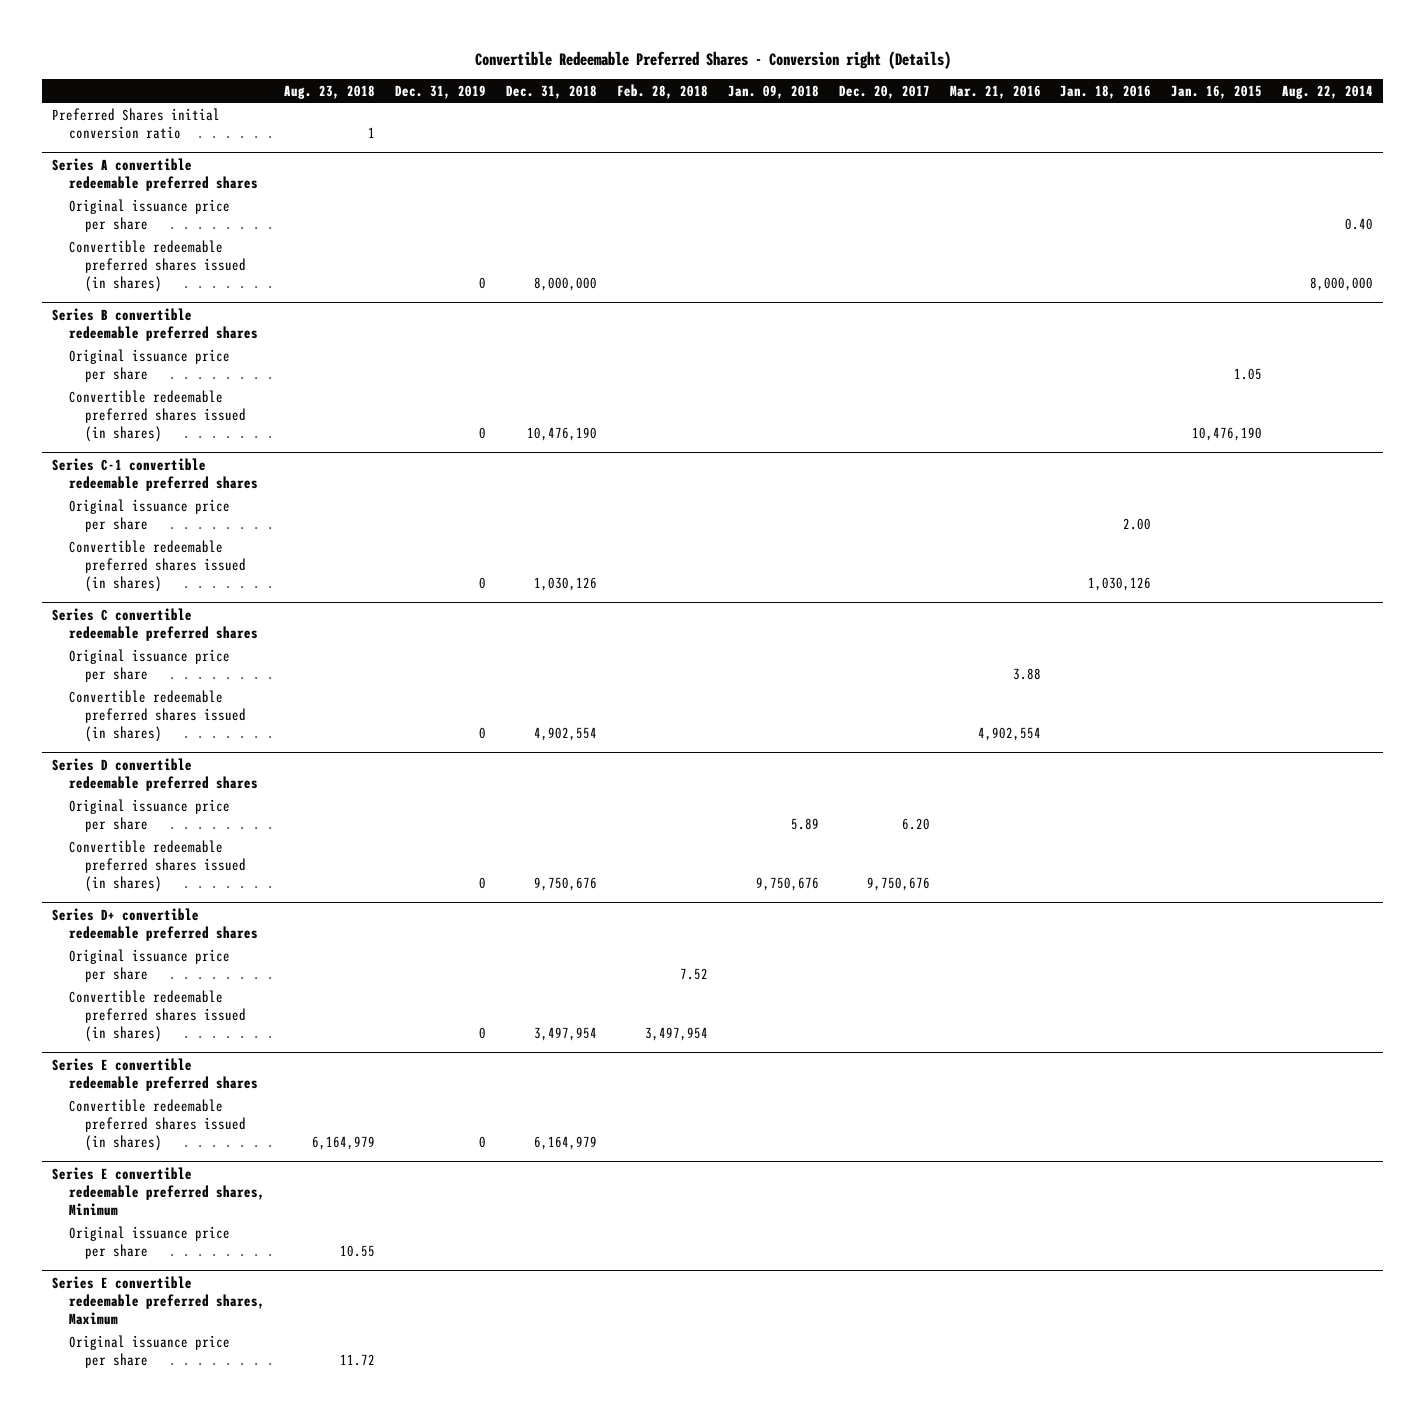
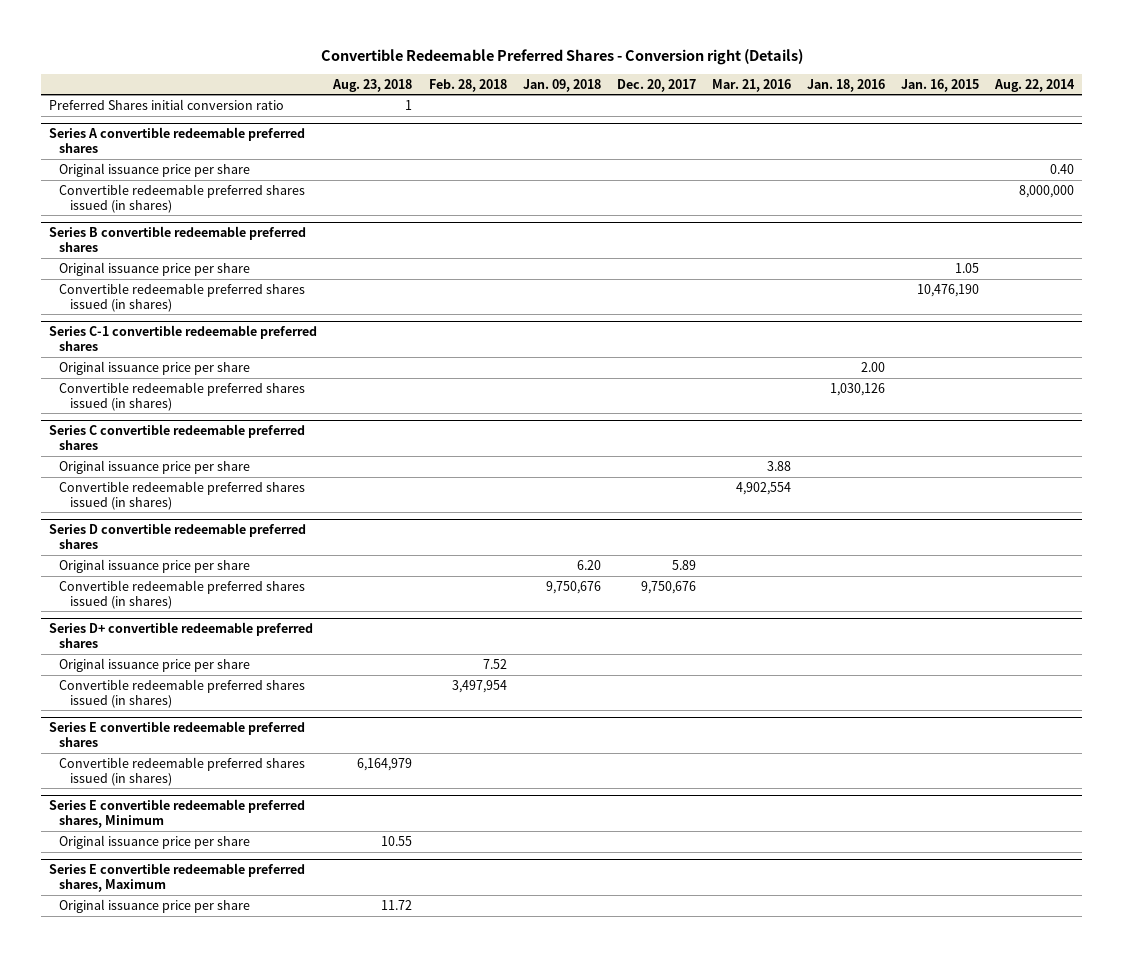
[395,84,487,99] Dec. 31, 2019 -> none
[506,84,598,99] Dec. 31, 2018 -> none
[790,817,819,830] 5.89 -> [576,559,601,570] 6.20
[901,817,930,830] 6.20 -> [671,559,696,570] 5.89

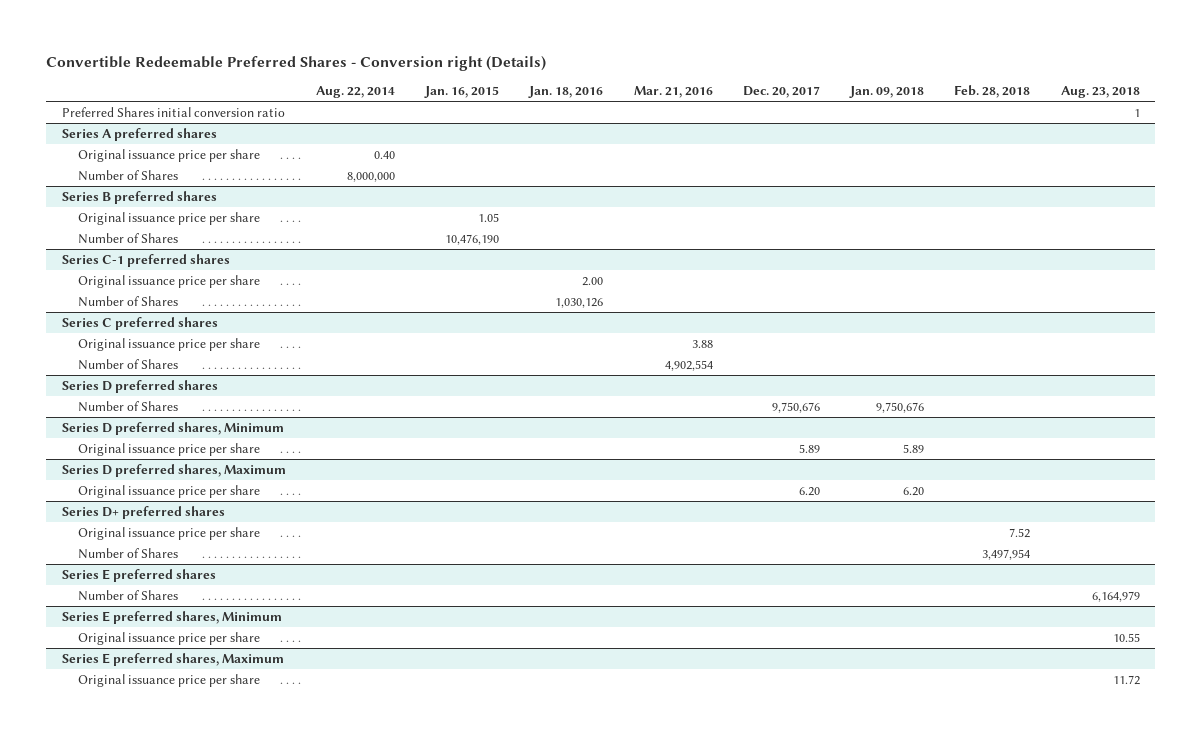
[49,127,306,154] Series A convertible redeemable preferred shares -> [61,127,217,141] Series A preferred shares
[59,183,306,213] Convertible redeemable preferred shares issued (in shares) -> [77,169,178,181] Number of Shares
[49,226,307,253] Series B convertible redeemable preferred shares -> [61,190,217,204] Series B preferred shares
[59,282,306,312] Convertible redeemable preferred shares issued (in shares) -> [77,232,178,244] Number of Shares
[49,325,318,352] Series C-1 convertible redeemable preferred shares -> [61,253,230,267] Series C-1 preferred shares
[59,381,306,411] Convertible redeemable preferred shares issued (in shares) -> [77,295,178,307] Number of Shares
[49,424,306,451] Series C convertible redeemable preferred shares -> [61,316,218,330] Series C preferred shares
[59,558,251,573] Original issuance price per share -> none
[59,480,306,510] Convertible redeemable preferred shares issued (in shares) -> [77,358,178,370] Number of Shares
[49,523,307,550] Series D convertible redeemable preferred shares -> [61,379,218,393] Series D preferred shares
[59,579,306,609] Convertible redeemable preferred shares issued (in shares) -> [77,400,178,412] Number of Shares
none -> [61,421,284,435] Series D preferred shares, Minimum
none -> [77,442,260,456] Original issuance price per share
none -> [61,463,286,477] Series D preferred shares, Maximum
none -> [77,484,260,498] Original issuance price per share
[49,622,314,649] Series D+ convertible redeemable preferred shares -> [61,505,225,519] Series D+ preferred shares
[59,678,306,708] Convertible redeemable preferred shares issued (in shares) -> [77,547,178,559] Number of Shares
[49,721,306,748] Series E convertible redeemable preferred shares -> [61,568,216,582] Series E preferred shares
[59,756,306,786] Convertible redeemable preferred shares issued (in shares) -> [77,589,178,601] Number of Shares
[49,799,306,829] Series E convertible redeemable preferred shares, Minimum -> [61,610,282,624] Series E preferred shares, Minimum
[49,863,306,893] Series E convertible redeemable preferred shares, Maximum -> [61,652,284,666] Series E preferred shares, Maximum

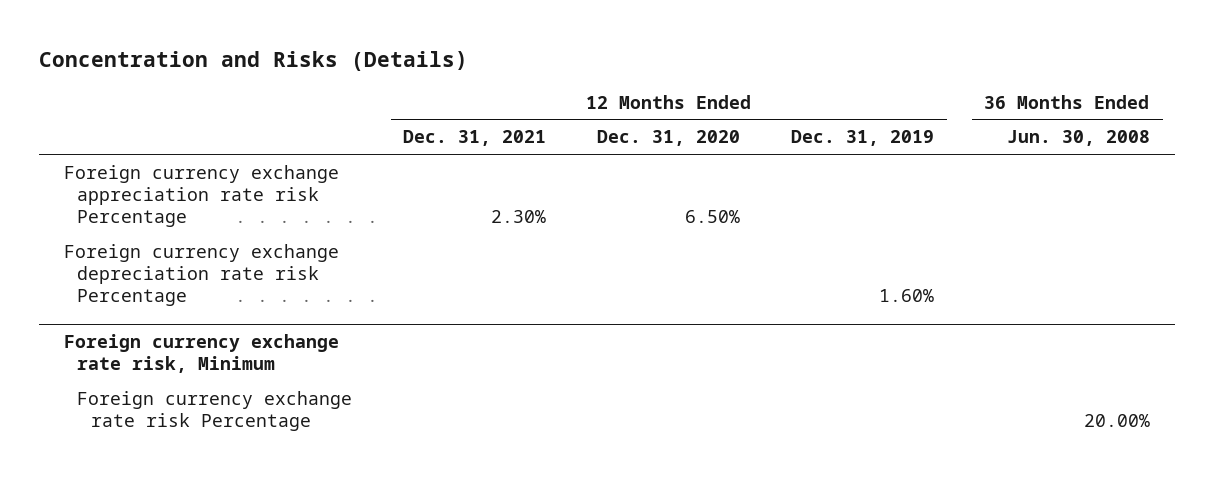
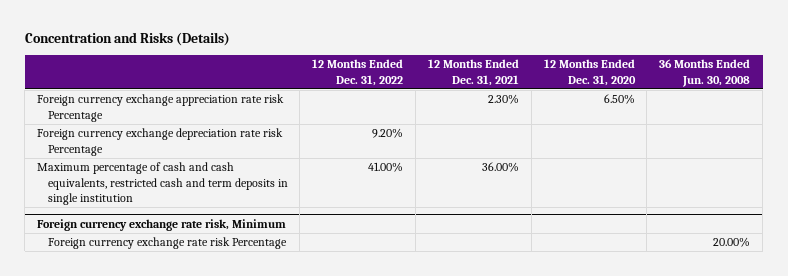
[790,130,934,147] Dec. 31, 2019 -> none
none -> [312,59,404,86] 12 Months Ended Dec. 31, 2022
none -> [37,162,288,205] Maximum percentage of cash and cash equivalents, restricted cash and term deposits in single institution

